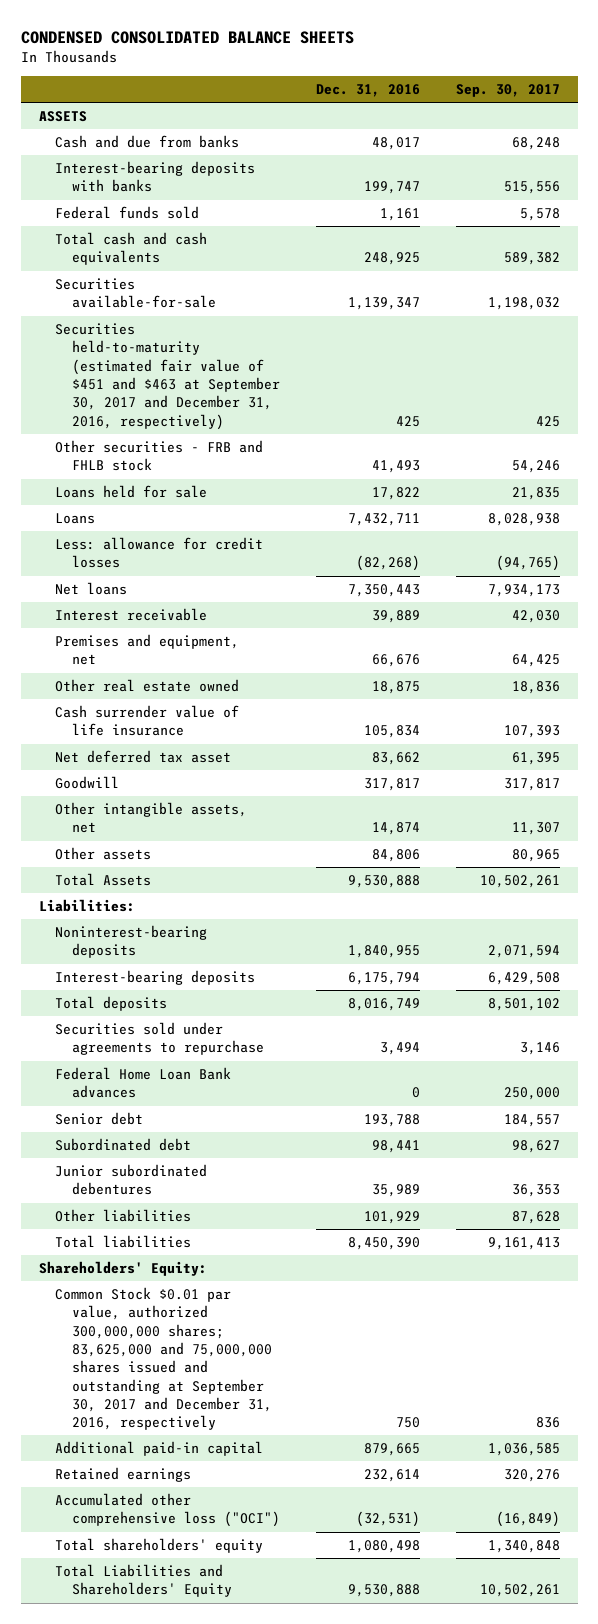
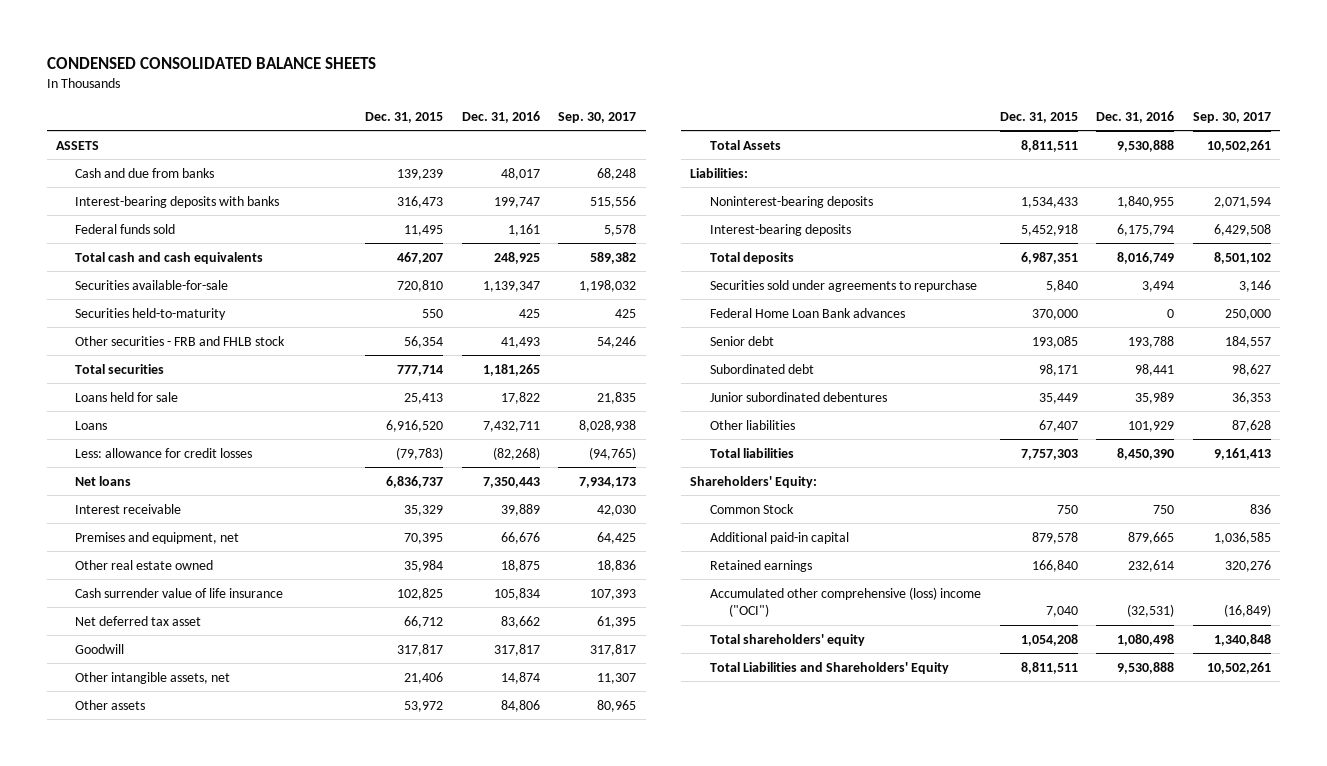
none -> [364,111,443,123] Dec. 31, 2015
[55,323,280,430] Securities held-to-maturity (estimated fair value of $451 and $463 at September 30, 2017 and December 31, 2016, respectively) -> [75,307,227,320] Securities held-to-maturity
none -> [75,363,165,374] Total securities
[55,1287,272,1431] Common Stock $0.01 par value, authorized 300,000,000 shares; 83,625,000 and 75,000,000 shares issued and outstanding at September 30, 2017 and December 31, 2016, respectively -> [709,503,794,514] Common Stock
[55,1493,280,1528] Accumulated other comprehensive loss ("OCI") -> [709,586,981,618] Accumulated other comprehensive (loss) income ("OCI")

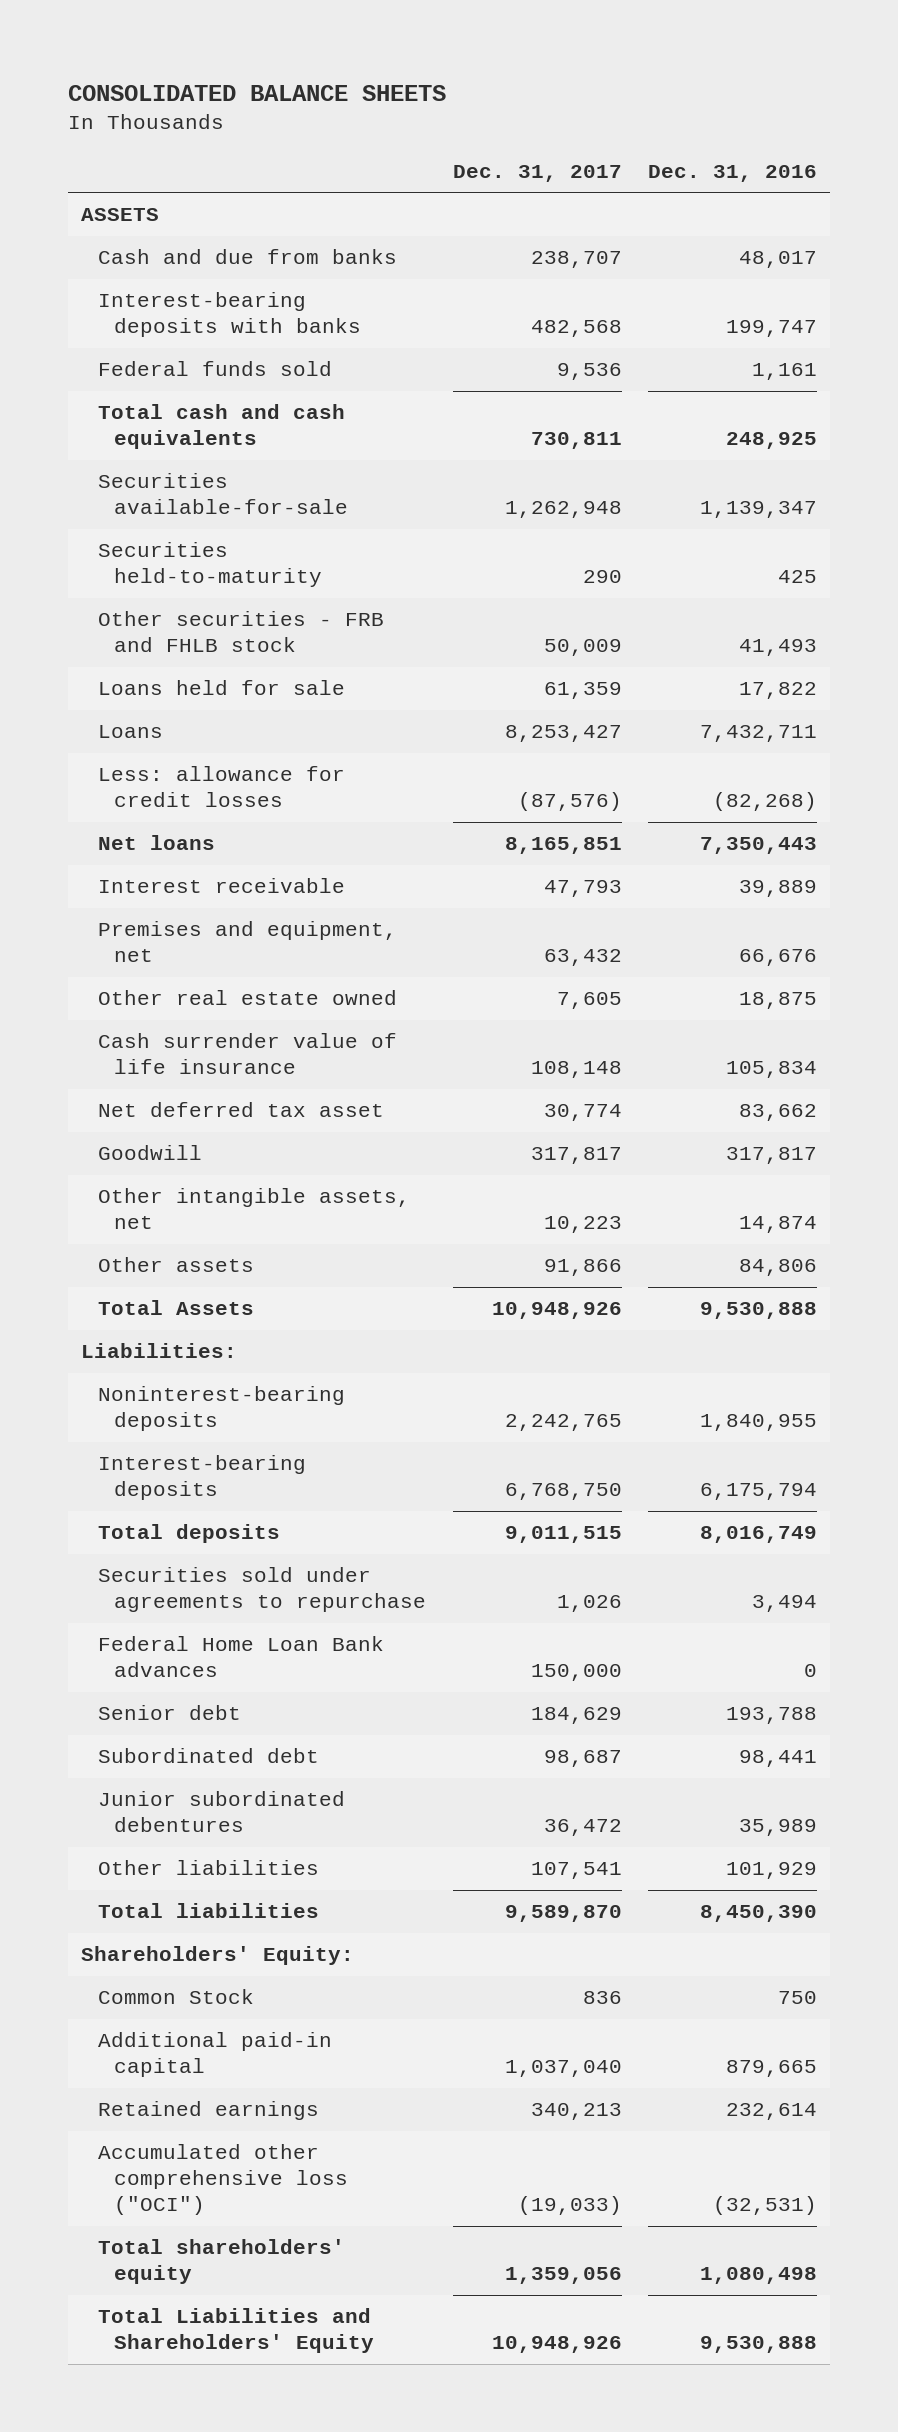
[46,56,376,69] CONDENSED CONSOLIDATED BALANCE SHEETS -> [68,84,447,101] CONSOLIDATED BALANCE SHEETS
[364,111,443,123] Dec. 31, 2015 -> none
[558,111,637,123] Sep. 30, 2017 -> none
none -> [452,164,622,182] Dec. 31, 2017
[75,363,165,374] Total securities -> none
[709,586,981,618] Accumulated other comprehensive (loss) income ("OCI") -> [97,2144,349,2216] Accumulated other comprehensive loss ("OCI")

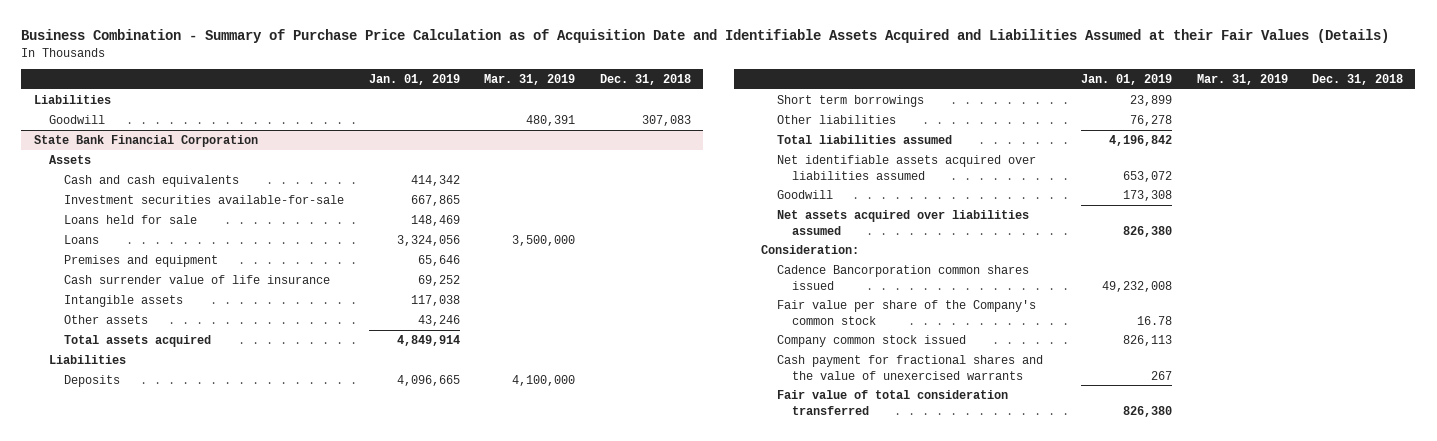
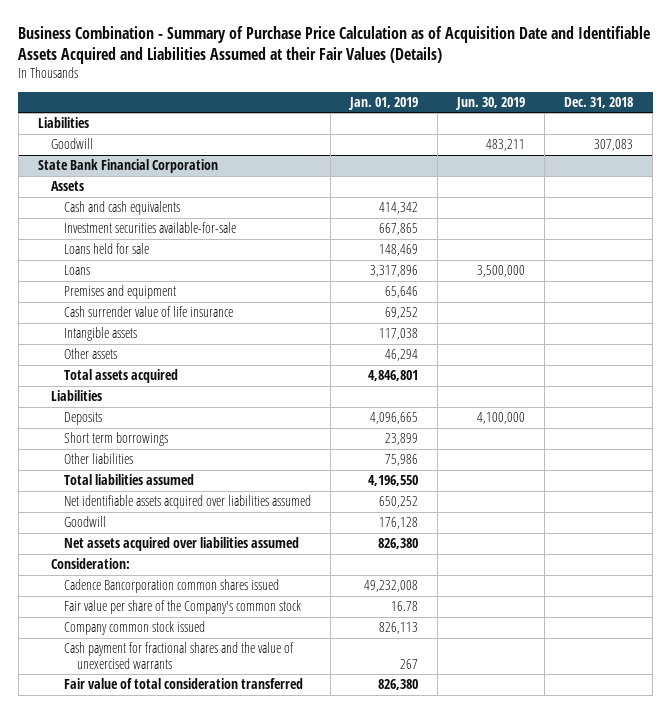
[484,74,576,86] Mar. 31, 2019 -> none
none -> [455,96,526,110] Jun. 30, 2019
[396,234,460,246] 3,324,056 -> [370,265,419,278] 3,317,896
[417,314,460,326] 43,246 -> [385,349,419,362] 46,294
[396,334,460,346] 4,849,914 -> [368,370,419,382] 4,846,801
[1130,114,1173,126] 76,278 -> [385,454,419,467] 75,986
[1109,134,1173,146] 4,196,842 -> [368,475,419,487] 4,196,550
[1123,170,1173,182] 653,072 -> [379,496,419,509] 650,252
[1123,189,1173,201] 173,308 -> [379,517,419,530] 176,128

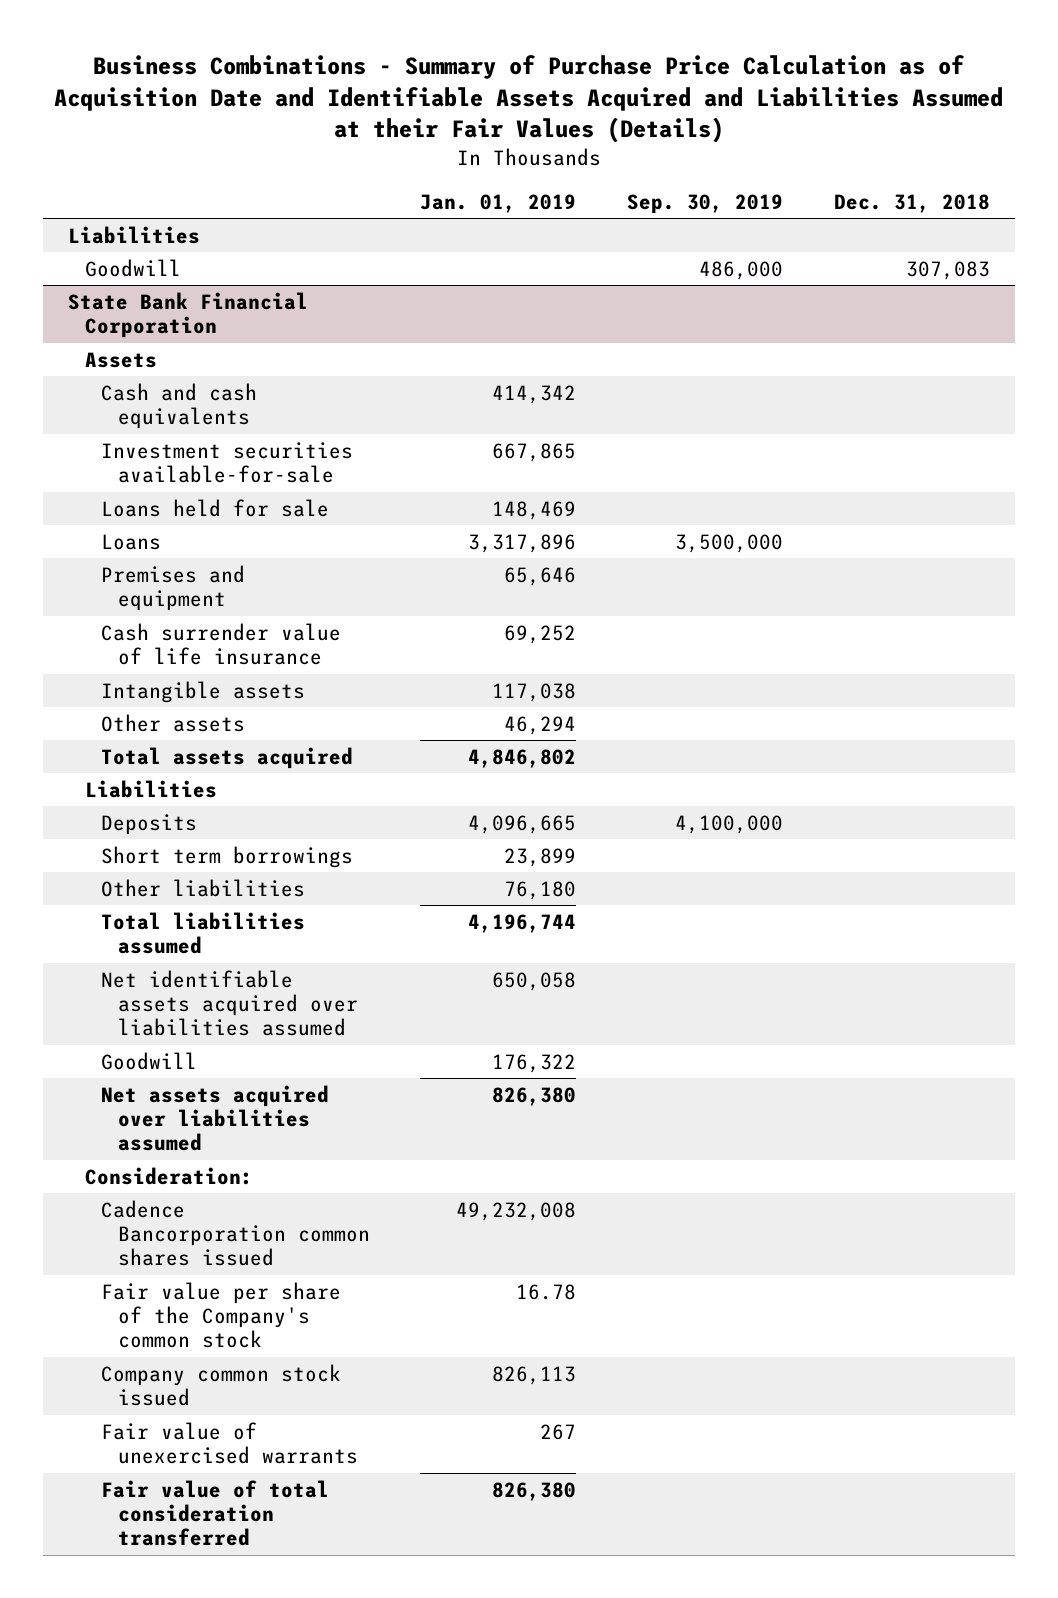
[18,26,651,65] Business Combination - Summary of Purchase Price Calculation as of Acquisition Date and Identifiable Assets Acquired and Liabilities Assumed at their Fair Values (Details) -> [53,55,1003,144] Business Combinations - Summary of Purchase Price Calculation as of Acquisition Date and Identifiable Assets Acquired and Liabilities Assumed at their Fair Values (Details)
[455,96,526,110] Jun. 30, 2019 -> none
none -> [627,193,784,214] Sep. 30, 2019
[368,370,419,382] 4,846,801 -> [468,748,577,768] 4,846,802
[385,454,419,467] 75,986 -> [504,880,577,900] 76,180
[368,475,419,487] 4,196,550 -> [468,913,577,933] 4,196,744
[379,496,419,509] 650,252 -> [492,971,577,991] 650,058
[379,517,419,530] 176,128 -> [492,1053,577,1073] 176,322
[64,642,295,669] Cash payment for fractional shares and the value of unexercised warrants -> [101,1421,358,1465] Fair value of unexercised warrants

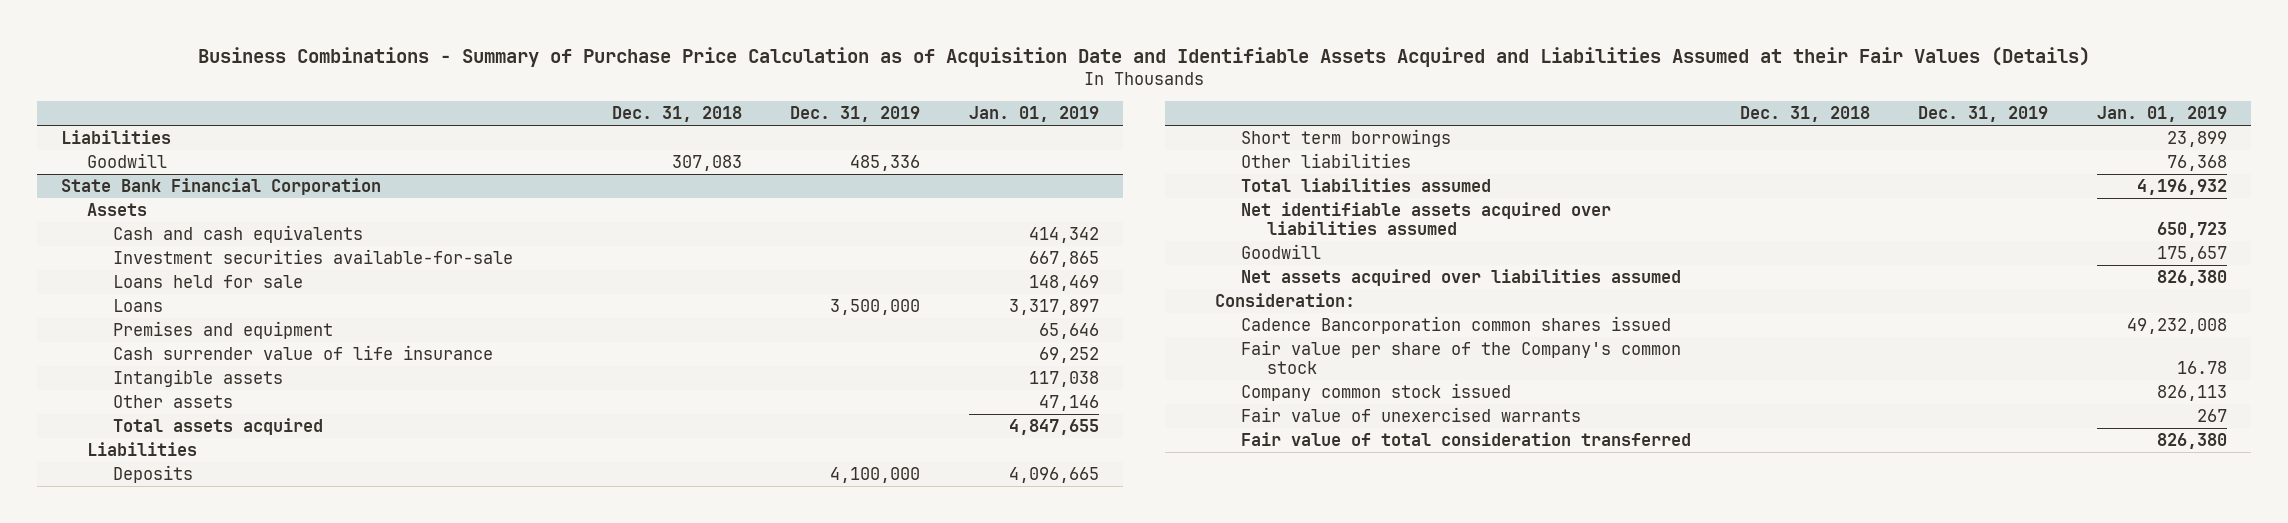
[627,193,784,214] Sep. 30, 2019 -> none
none -> [790,106,921,123] Dec. 31, 2019
[468,533,577,553] 3,317,896 -> [1008,298,1099,315] 3,317,897
[504,715,577,735] 46,294 -> [1038,394,1099,411] 47,146
[468,748,577,768] 4,846,802 -> [1008,418,1099,435] 4,847,655
[504,880,577,900] 76,180 -> [2166,154,2227,171] 76,368
[468,913,577,933] 4,196,744 -> [2136,178,2227,195] 4,196,932
[492,971,577,991] 650,058 -> [2156,221,2227,238] 650,723
[492,1053,577,1073] 176,322 -> [2156,245,2227,262] 175,657

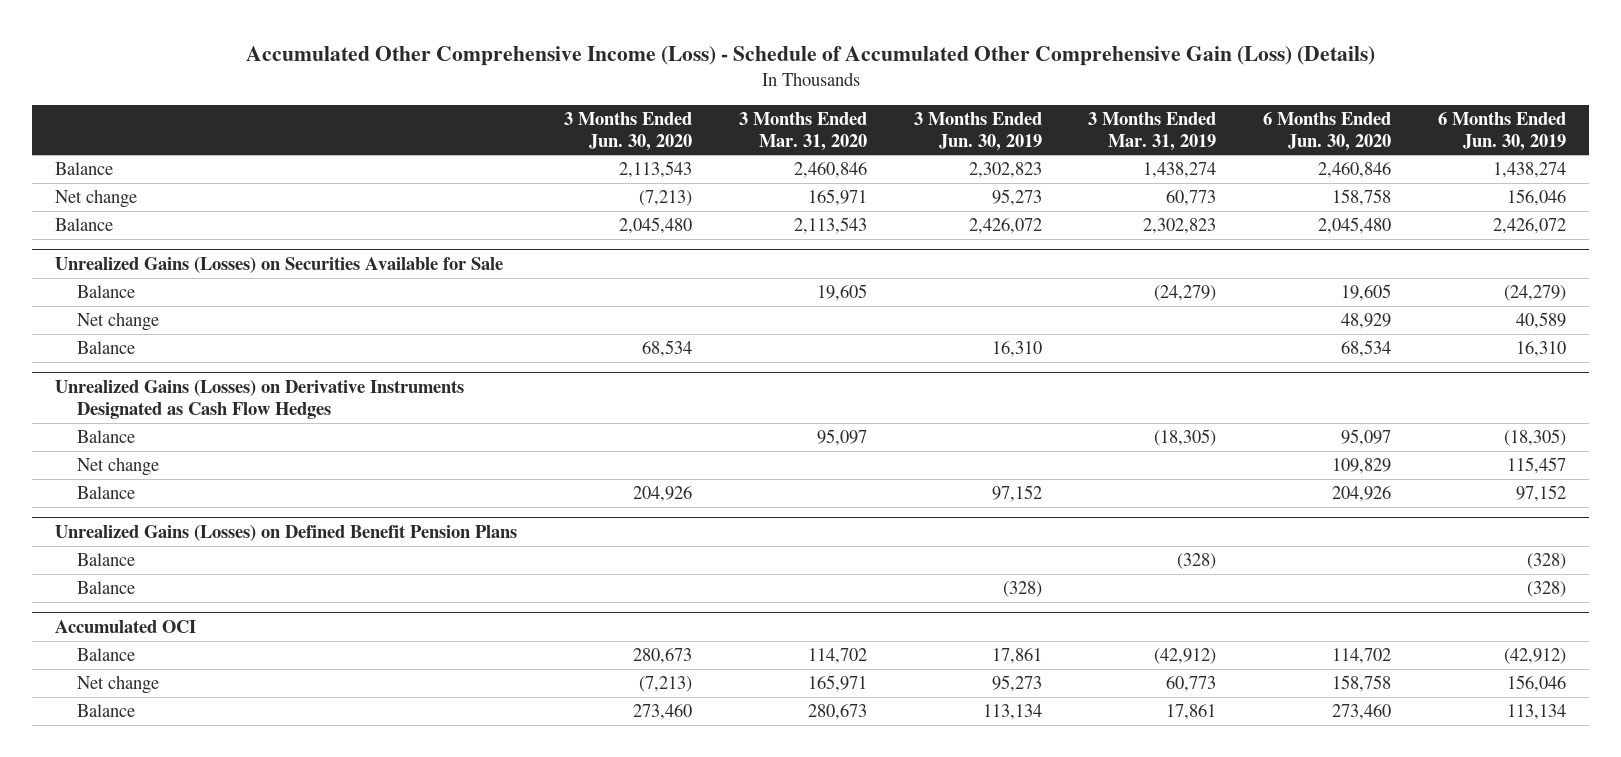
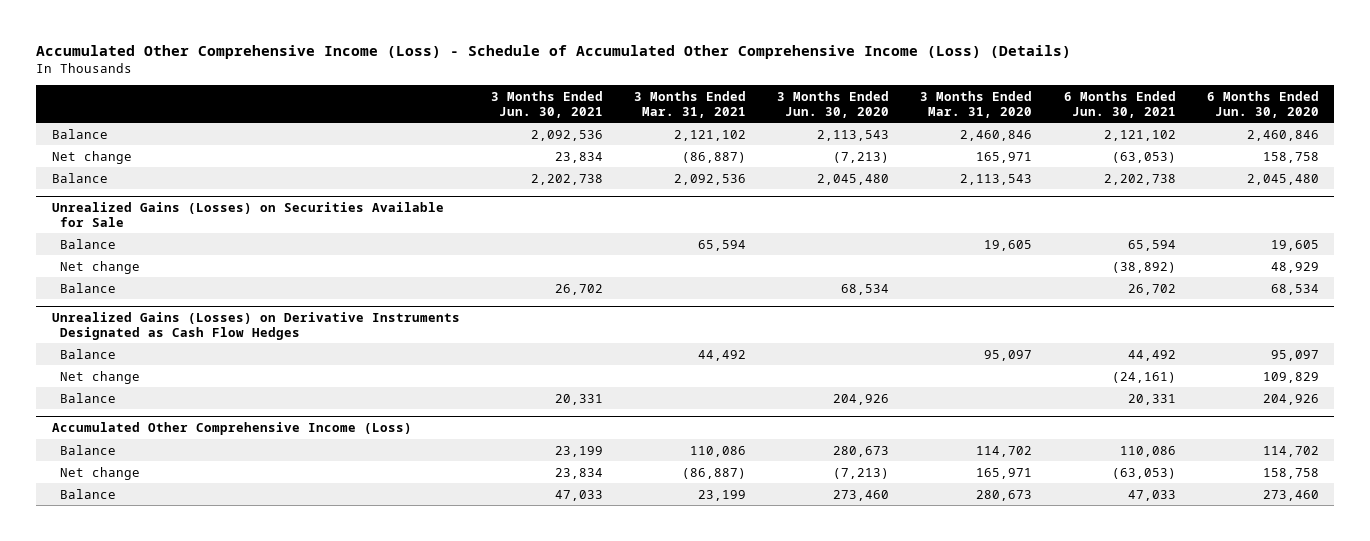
[245,45,1375,66] Accumulated Other Comprehensive Income (Loss) - Schedule of Accumulated Other Comprehensive Gain (Loss) (Details) -> [35,44,1071,59] Accumulated Other Comprehensive Income (Loss) - Schedule of Accumulated Other Comprehensive Income (Loss) (Details)
[913,111,1042,151] 3 Months Ended Jun. 30, 2019 -> none
[1088,111,1217,151] 3 Months Ended Mar. 31, 2019 -> none
[1438,111,1567,151] 6 Months Ended Jun. 30, 2019 -> none
none -> [490,90,603,118] 3 Months Ended Jun. 30, 2021
none -> [633,90,746,118] 3 Months Ended Mar. 31, 2021
none -> [1063,90,1176,118] 6 Months Ended Jun. 30, 2021
[55,525,518,542] Unrealized Gains (Losses) on Defined Benefit Pension Plans -> none
[76,553,135,567] Balance -> none
[76,581,135,595] Balance -> none
[55,620,197,634] Accumulated OCI -> [51,422,412,436] Accumulated Other Comprehensive Income (Loss)

